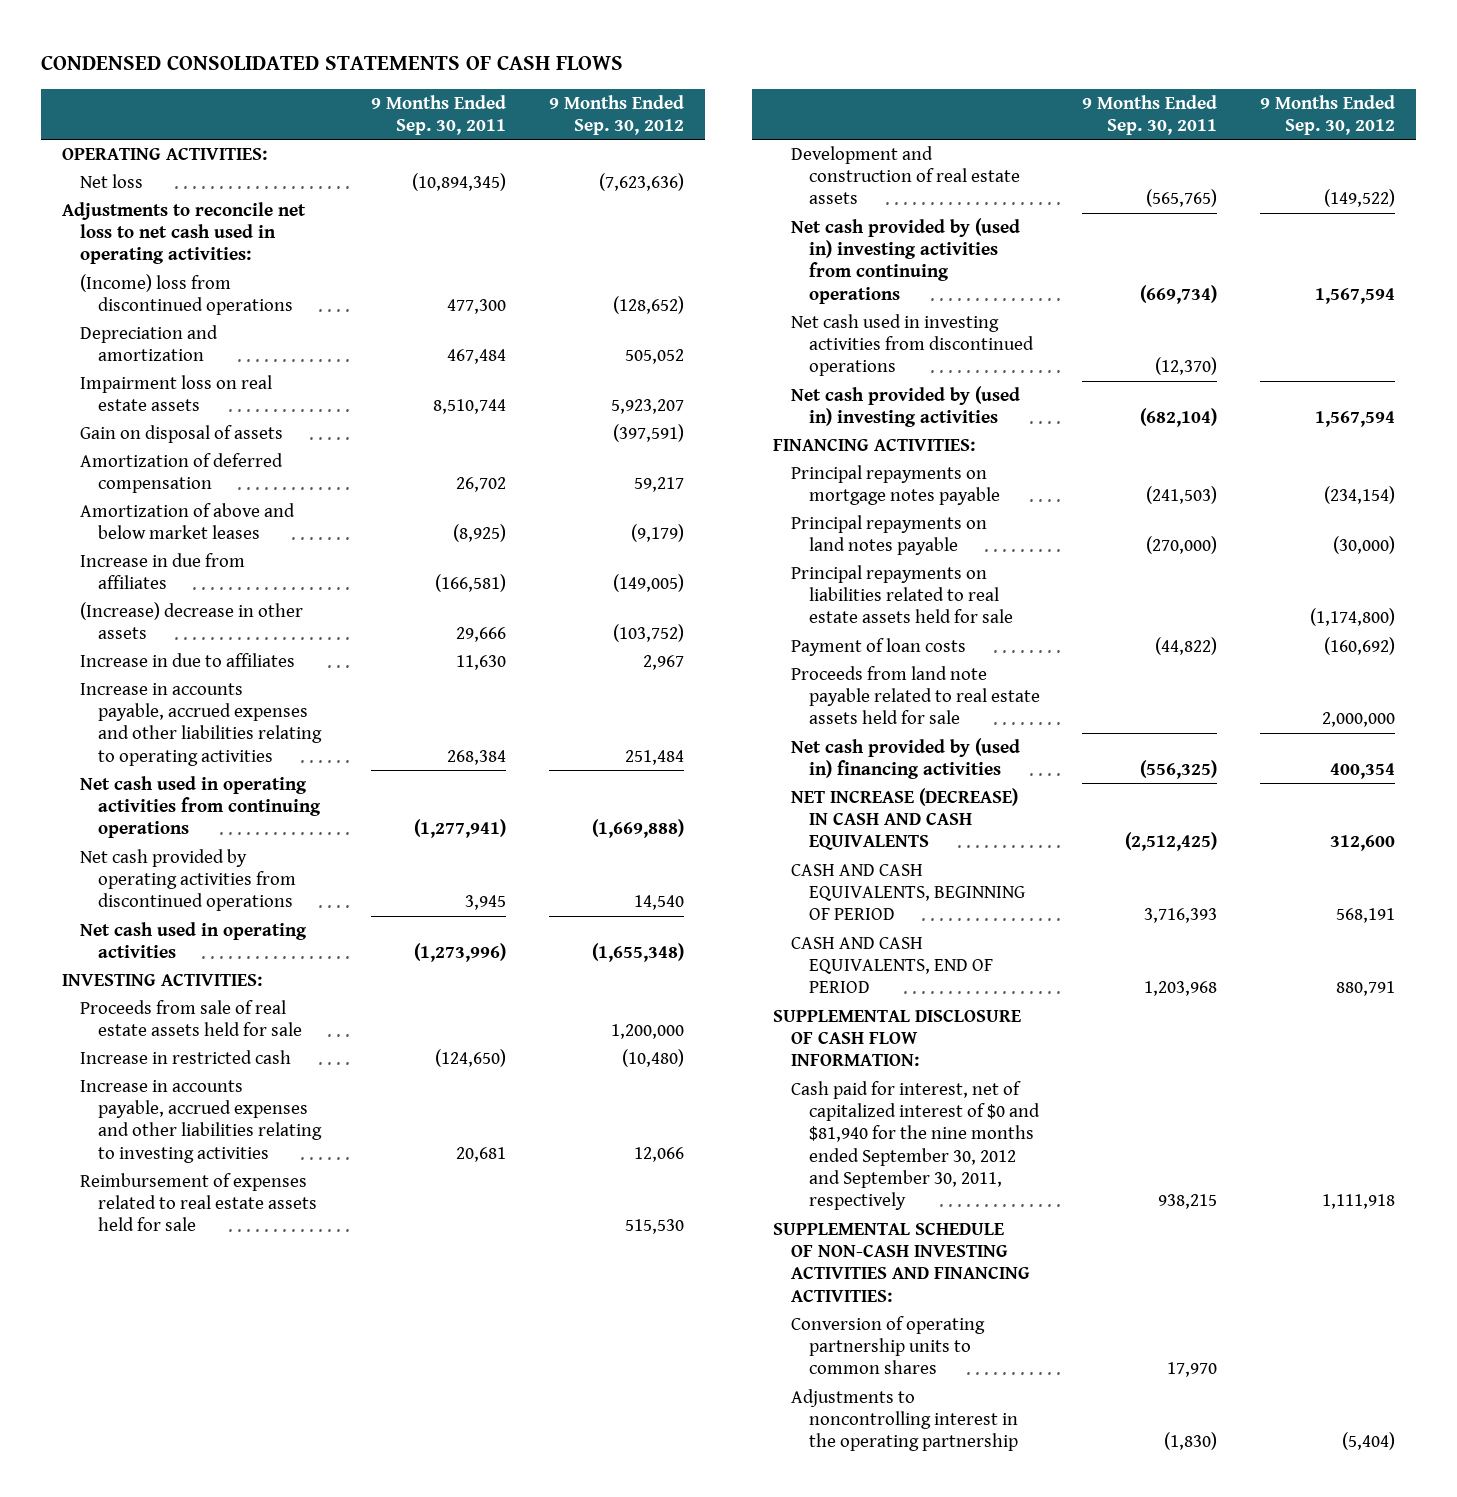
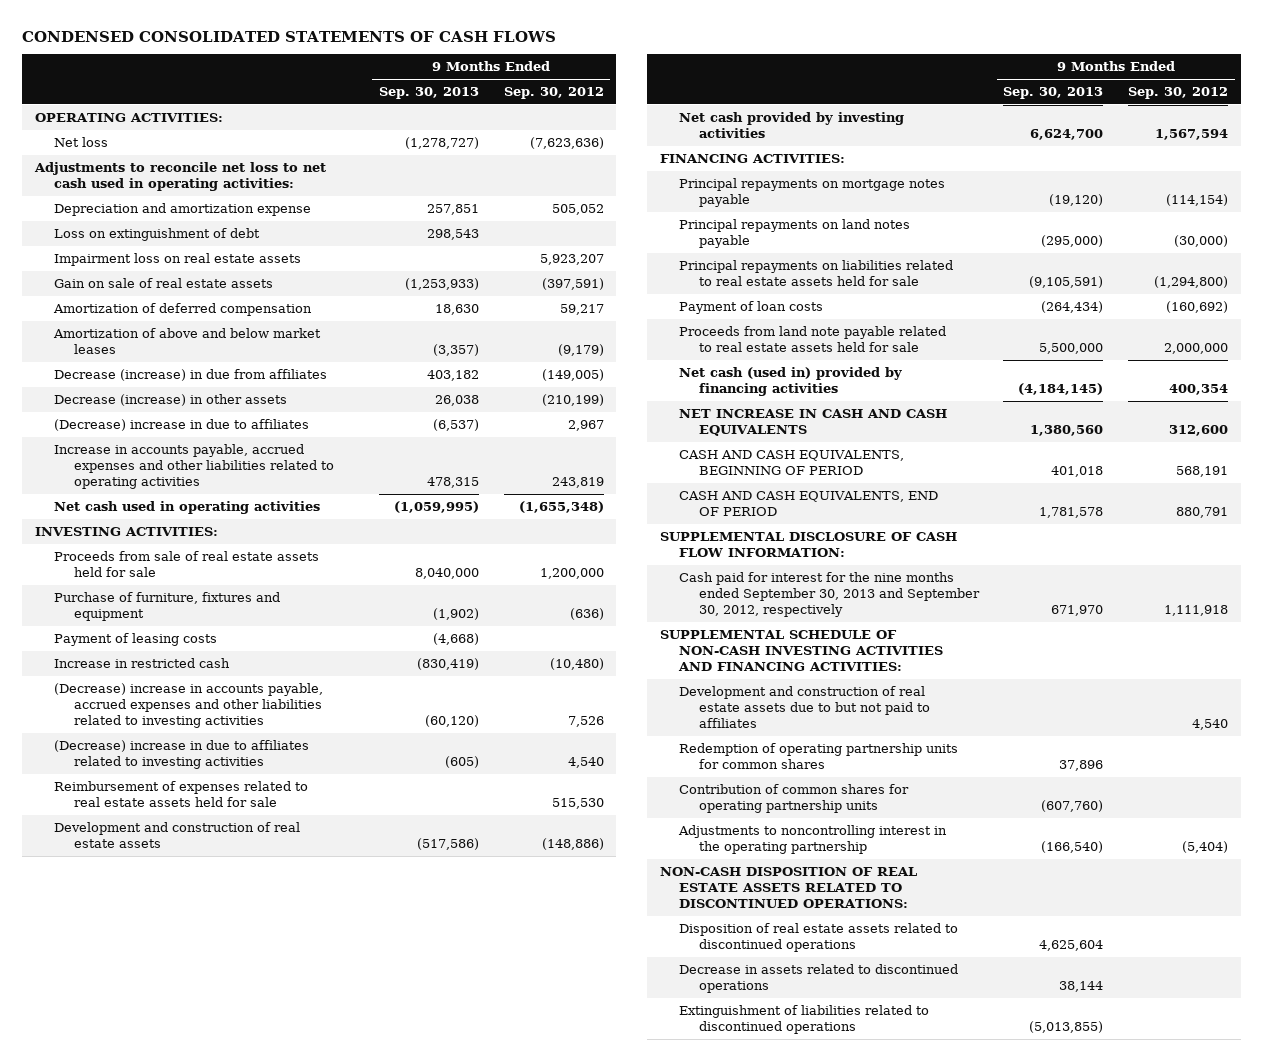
[371,94,507,136] 9 Months Ended Sep. 30, 2011 -> none
none -> [378,86,479,99] Sep. 30, 2013
[80,273,293,316] (Income) loss from discontinued operations -> none
[80,324,219,362] Depreciation and amortization -> [54,202,312,216] Depreciation and amortization expense
none -> [54,227,261,241] Loss on extinguishment of debt
[80,424,284,443] Gain on disposal of assets -> [54,277,274,288] Gain on sale of real estate assets
[80,775,321,839] Net cash used in operating activities from continuing operations -> none
[80,848,296,912] Net cash provided by operating activities from discontinued operations -> none
[80,552,246,590] Increase in due from affiliates -> [54,368,328,381] Decrease (increase) in due from affiliates
[80,601,304,640] (Increase) decrease in other assets -> [54,393,288,406] Decrease (increase) in other assets
[612,624,684,643] (103,752) -> [541,393,604,406] (210,199)
[80,652,296,667] Increase in due to affiliates -> [54,418,310,431] (Decrease) increase in due to affiliates
[80,682,322,766] Increase in accounts payable, accrued expenses and other liabilities relating to operating activities -> [54,443,334,490] Increase in accounts payable, accrued expenses and other liabilities related to operating activities
[624,749,684,765] 251,484 -> [551,477,604,489] 243,819
none -> [54,591,281,622] Purchase of furniture, fixtures and equipment
none -> [54,632,218,646] Payment of leasing costs
[80,1079,322,1163] Increase in accounts payable, accrued expenses and other liabilities relating to investing activities -> [54,682,324,729] (Decrease) increase in accounts payable, accrued expenses and other liabilities related to investing activities
[633,1146,684,1162] 12,066 -> [567,716,604,728] 7,526
none -> [54,739,310,770] (Decrease) increase in due to affiliates related to investing activities
[791,217,1021,304] Net cash provided by (used in) investing activities from continuing operations -> none
[791,313,1034,377] Net cash used in investing activities from discontinued operations -> none
[1324,189,1396,208] (149,522) -> [541,838,604,851] (148,886)
[791,385,1021,428] Net cash provided by (used in) investing activities -> [679,111,905,139] Net cash provided by investing activities
[1324,486,1396,505] (234,154) -> [1166,194,1229,207] (114,154)
[1310,608,1396,627] (1,174,800) -> [1154,276,1229,289] (1,294,800)
[791,737,1021,780] Net cash provided by (used in) financing activities -> [679,366,903,397] Net cash (used in) provided by financing activities
[791,787,1019,851] NET INCREASE (DECREASE) IN CASH AND CASH EQUIVALENTS -> [679,408,948,437] NET INCREASE IN CASH AND CASH EQUIVALENTS
[791,1080,1040,1211] Cash paid for interest, net of capitalized interest of $0 and $81,940 for the nine months ended September 30, 2012 and September 30, 2011, respectively -> [679,571,980,618] Cash paid for interest for the nine months ended September 30, 2013 and September 30, 2012, respectively
none -> [679,685,930,729] Development and construction of real estate assets due to but not paid to affiliates
[791,1315,986,1375] Conversion of operating partnership units to common shares -> [679,742,959,770] Redemption of operating partnership units for common shares
none -> [679,783,910,814] Contribution of common shares for operating partnership units
none -> [659,866,917,909] NON-CASH DISPOSITION OF REAL ESTATE ASSETS RELATED TO DISCONTINUED OPERATIONS:
none -> [679,922,959,953] Disposition of real estate assets related to discontinued operations
none -> [679,963,959,994] Decrease in assets related to discontinued operations
none -> [679,1004,930,1035] Extinguishment of liabilities related to discontinued operations

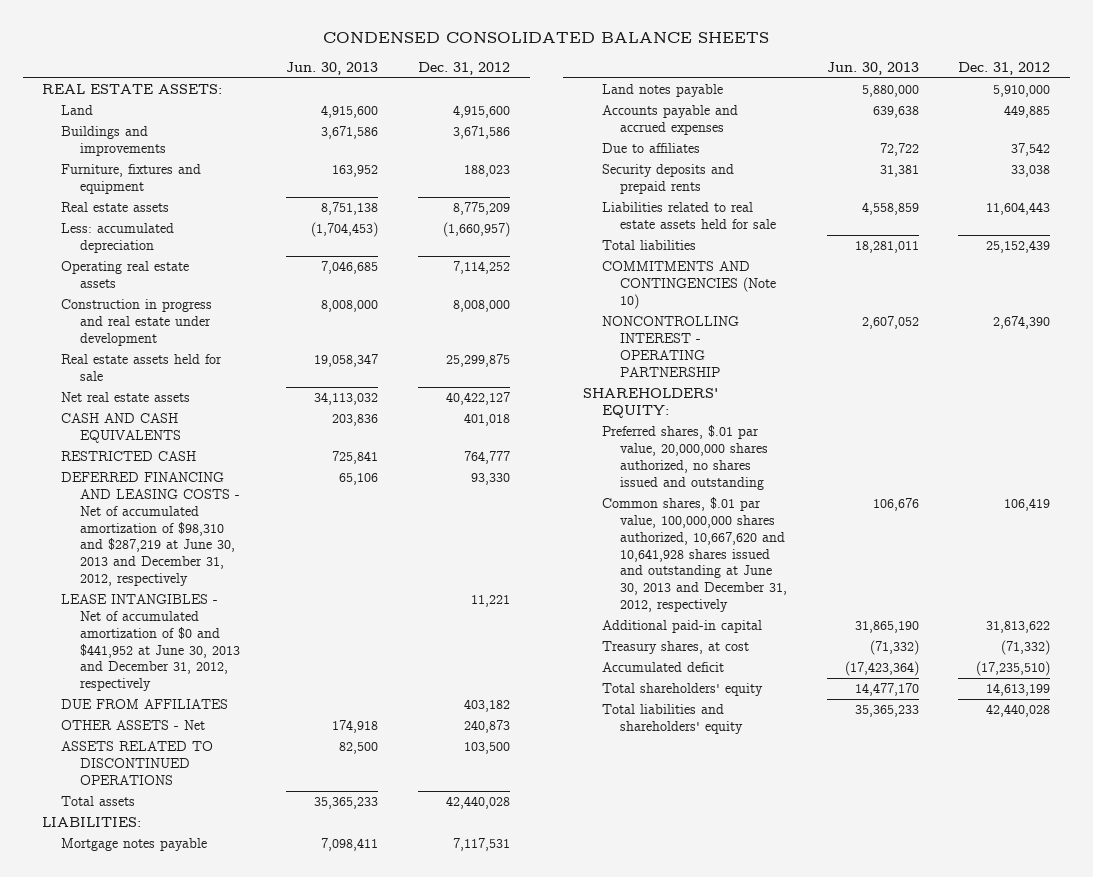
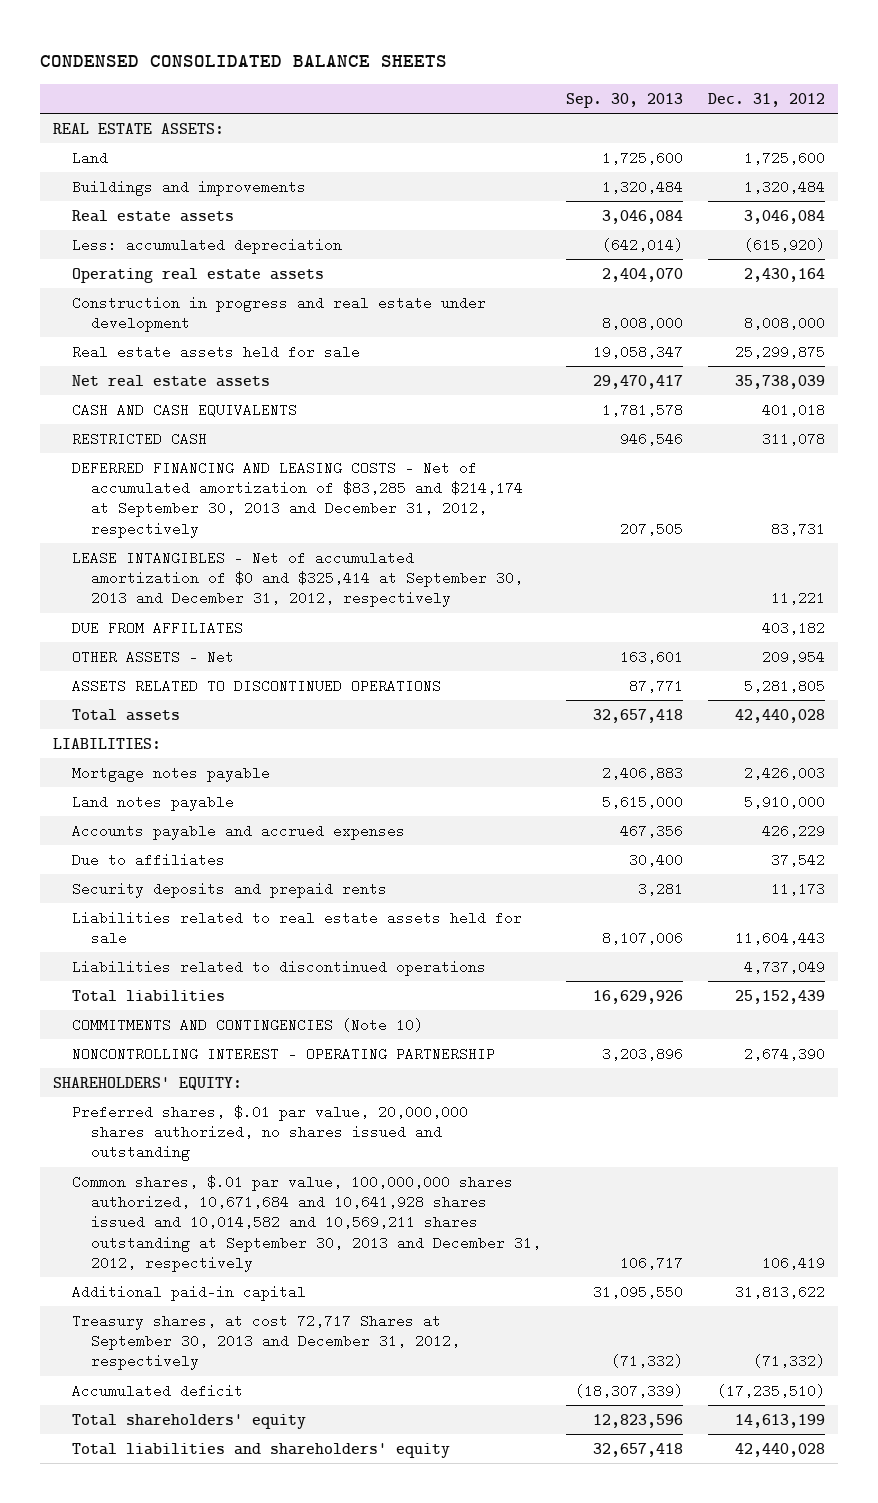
[286,62,379,76] Jun. 30, 2013 -> none
none -> [565,92,683,108] Sep. 30, 2013
[61,164,202,195] Furniture, fixtures and equipment -> none
[452,105,510,119] 4,915,600 -> [744,150,826,165] 1,725,600
[452,126,510,140] 3,671,586 -> [744,179,826,194] 1,320,484
[452,202,510,216] 8,775,209 -> [744,209,826,224] 3,046,084
[442,222,510,238] (1,660,957) -> [744,237,826,252] (615,920)
[452,261,510,275] 7,114,252 -> [744,267,826,282] 2,430,164
[445,392,510,406] 40,422,127 -> [735,374,826,389] 35,738,039
[463,451,510,465] 764,777 -> [762,431,826,446] 311,078
[61,472,240,586] DEFERRED FINANCING AND LEASING COSTS - Net of accumulated amortization of $98,310 and $287,219 at June 30, 2013 and December 31, 2012, respectively -> [71,460,523,538] DEFERRED FINANCING AND LEASING COSTS - Net of accumulated amortization of $83,285 and $214,174 at September 30, 2013 and December 31, 2012, respectively
[470,473,510,486] 93,330 -> [771,521,826,536] 83,731
[61,594,240,692] LEASE INTANGIBLES - Net of accumulated amortization of $0 and $441,952 at June 30, 2013 and December 31, 2012, respectively -> [71,550,523,608] LEASE INTANGIBLES - Net of accumulated amortization of $0 and $325,414 at September 30, 2013 and December 31, 2012, respectively
[463,720,510,734] 240,873 -> [762,649,826,664] 209,954
[463,742,510,755] 103,500 -> [744,678,826,693] 5,281,805
[452,838,510,852] 7,117,531 -> [744,765,826,780] 2,426,003
[1004,105,1051,119] 449,885 -> [762,823,826,838] 426,229
[1011,165,1051,178] 33,038 -> [771,881,826,896] 11,173
none -> [71,959,486,976] Liabilities related to discontinued operations
[601,497,788,612] Common shares, $.01 par value, 100,000,000 shares authorized, 10,667,620 and 10,641,928 shares issued and outstanding at June 30, 2013 and December 31, 2012, respectively -> [71,1174,541,1272] Common shares, $.01 par value, 100,000,000 shares authorized, 10,671,684 and 10,641,928 shares issued and 10,014,582 and 10,569,211 shares outstanding at September 30, 2013 and December 31, 2012, respectively
[601,641,749,655] Treasury shares, at cost -> [71,1313,460,1371] Treasury shares, at cost 72,717 Shares at September 30, 2013 and December 31, 2012, respectively

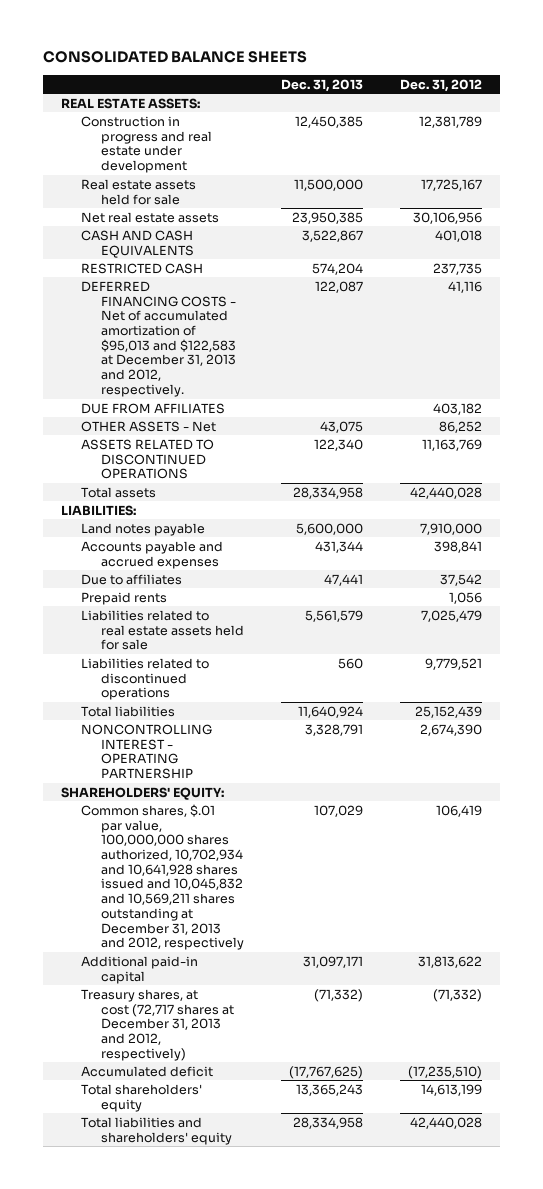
[40,54,448,67] CONDENSED CONSOLIDATED BALANCE SHEETS -> [42,51,307,64] CONSOLIDATED BALANCE SHEETS
[565,92,683,108] Sep. 30, 2013 -> none
none -> [280,78,363,92] Dec. 31, 2013
[71,150,108,165] Land -> none
[71,179,306,196] Buildings and improvements -> none
[71,209,234,222] Real estate assets -> none
[71,237,342,254] Less: accumulated depreciation -> none
[71,267,324,283] Operating real estate assets -> none
[744,316,826,331] 8,008,000 -> [418,115,482,128] 12,381,789
[735,344,826,359] 25,299,875 -> [420,178,482,191] 17,725,167
[735,374,826,389] 35,738,039 -> [412,211,482,224] 30,106,956
[71,550,523,608] LEASE INTANGIBLES - Net of accumulated amortization of $0 and $325,414 at September 30, 2013 and December 31, 2012, respectively -> none
[762,431,826,446] 311,078 -> [432,262,482,275] 237,735
[71,460,523,538] DEFERRED FINANCING AND LEASING COSTS - Net of accumulated amortization of $83,285 and $214,174 at September 30, 2013 and December 31, 2012, respectively -> [80,280,236,397] DEFERRED FINANCING COSTS - Net of accumulated amortization of $95,013 and $122,583 at December 31, 2013 and 2012, respectively.
[771,521,826,536] 83,731 -> [447,280,482,293] 41,116
[762,649,826,664] 209,954 -> [438,420,482,433] 86,252
[744,678,826,693] 5,281,805 -> [421,438,482,451] 11,163,769
[71,765,270,782] Mortgage notes payable -> none
[744,794,826,809] 5,910,000 -> [419,522,482,535] 7,910,000
[762,823,826,838] 426,229 -> [433,540,482,553] 398,841
[71,881,387,898] Security deposits and prepaid rents -> none
none -> [80,591,167,605] Prepaid rents
[735,931,826,946] 11,604,443 -> [420,609,482,622] 7,025,479
[744,959,826,974] 4,737,049 -> [424,657,482,670] 9,779,521
[71,1017,423,1032] COMMITMENTS AND CONTINGENCIES (Note 10) -> none
[71,1104,468,1162] Preferred shares, $.01 par value, 20,000,000 shares authorized, no shares issued and outstanding -> none
[71,1174,541,1272] Common shares, $.01 par value, 100,000,000 shares authorized, 10,671,684 and 10,641,928 shares issued and 10,014,582 and 10,569,211 shares outstanding at September 30, 2013 and December 31, 2012, respectively -> [80,803,244,951] Common shares, $.01 par value, 100,000,000 shares authorized, 10,702,934 and 10,641,928 shares issued and 10,045,832 and 10,569,211 shares outstanding at December 31, 2013 and 2012, respectively
[71,1313,460,1371] Treasury shares, at cost 72,717 Shares at September 30, 2013 and December 31, 2012, respectively -> [80,988,234,1061] Treasury shares, at cost (72,717 shares at December 31, 2013 and 2012, respectively)

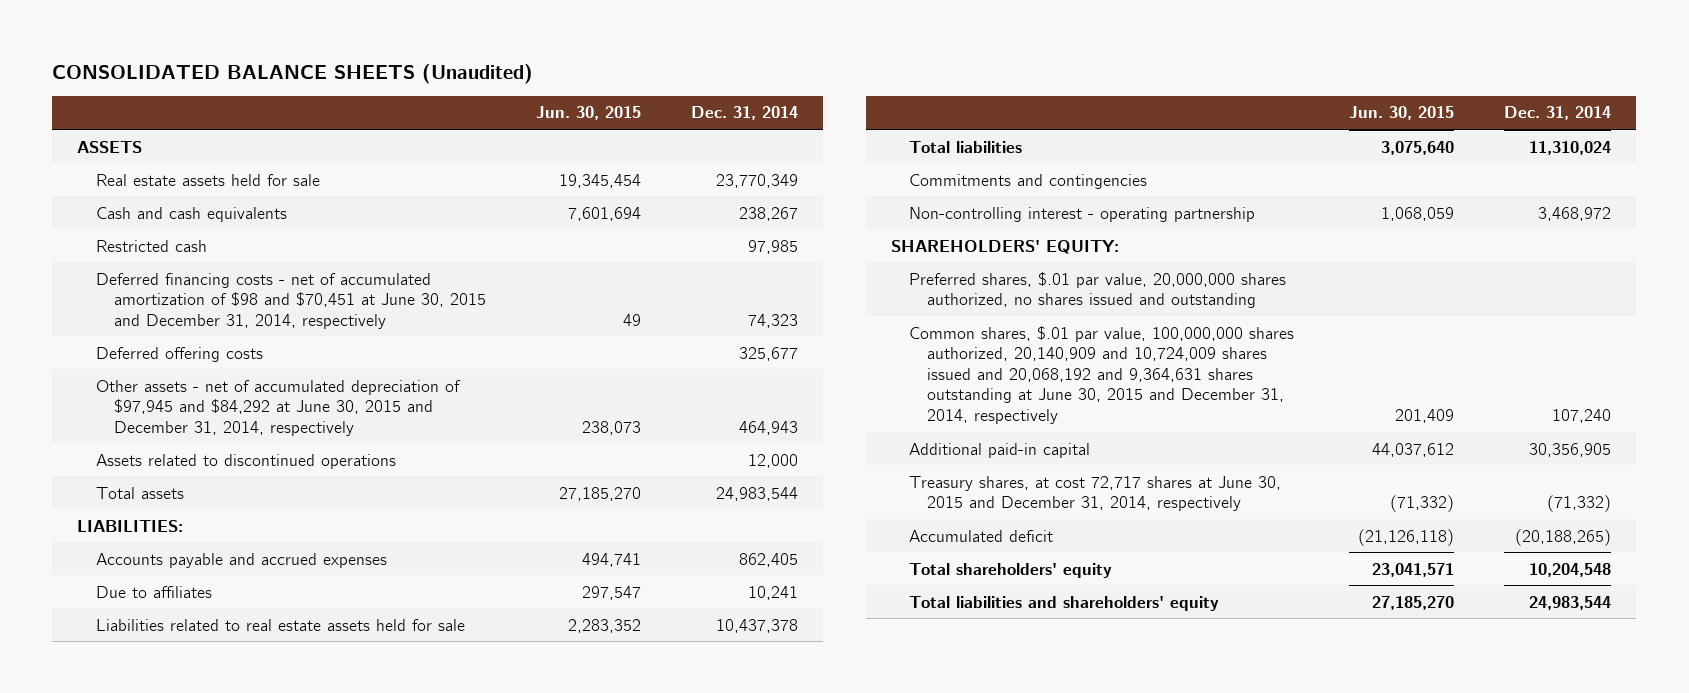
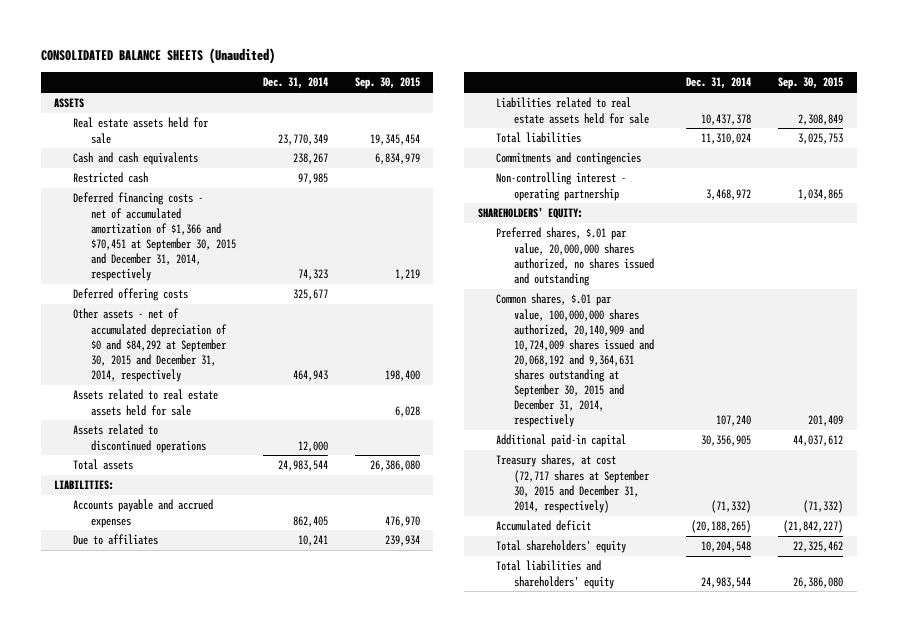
[536,106,642,121] Jun. 30, 2015 -> none
none -> [354,77,420,90] Sep. 30, 2015
[95,272,487,329] Deferred financing costs - net of accumulated amortization of $98 and $70,451 at June 30, 2015 and December 31, 2014, respectively -> [72,192,236,282] Deferred financing costs - net of accumulated amortization of $1,366 and $70,451 at September 30, 2015 and December 31, 2014, respectively
[95,379,461,436] Other assets - net of accumulated depreciation of $97,945 and $84,292 at June 30, 2015 and December 31, 2014, respectively -> [72,308,227,382] Other assets - net of accumulated depreciation of $0 and $84,292 at September 30, 2015 and December 31, 2014, respectively
none -> [72,389,218,416] Assets related to real estate assets held for sale
[909,325,1295,424] Common shares, $.01 par value, 100,000,000 shares authorized, 20,140,909 and 10,724,009 shares issued and 20,068,192 and 9,364,631 shares outstanding at June 30, 2015 and December 31, 2014, respectively -> [495,293,655,428] Common shares, $.01 par value, 100,000,000 shares authorized, 20,140,909 and 10,724,009 shares issued and 20,068,192 and 9,364,631 shares outstanding at September 30, 2015 and December 31, 2014, respectively
[909,475,1282,512] Treasury shares, at cost 72,717 shares at June 30, 2015 and December 31, 2014, respectively -> [495,454,651,513] Treasury shares, at cost (72,717 shares at September 30, 2015 and December 31, 2014, respectively)

